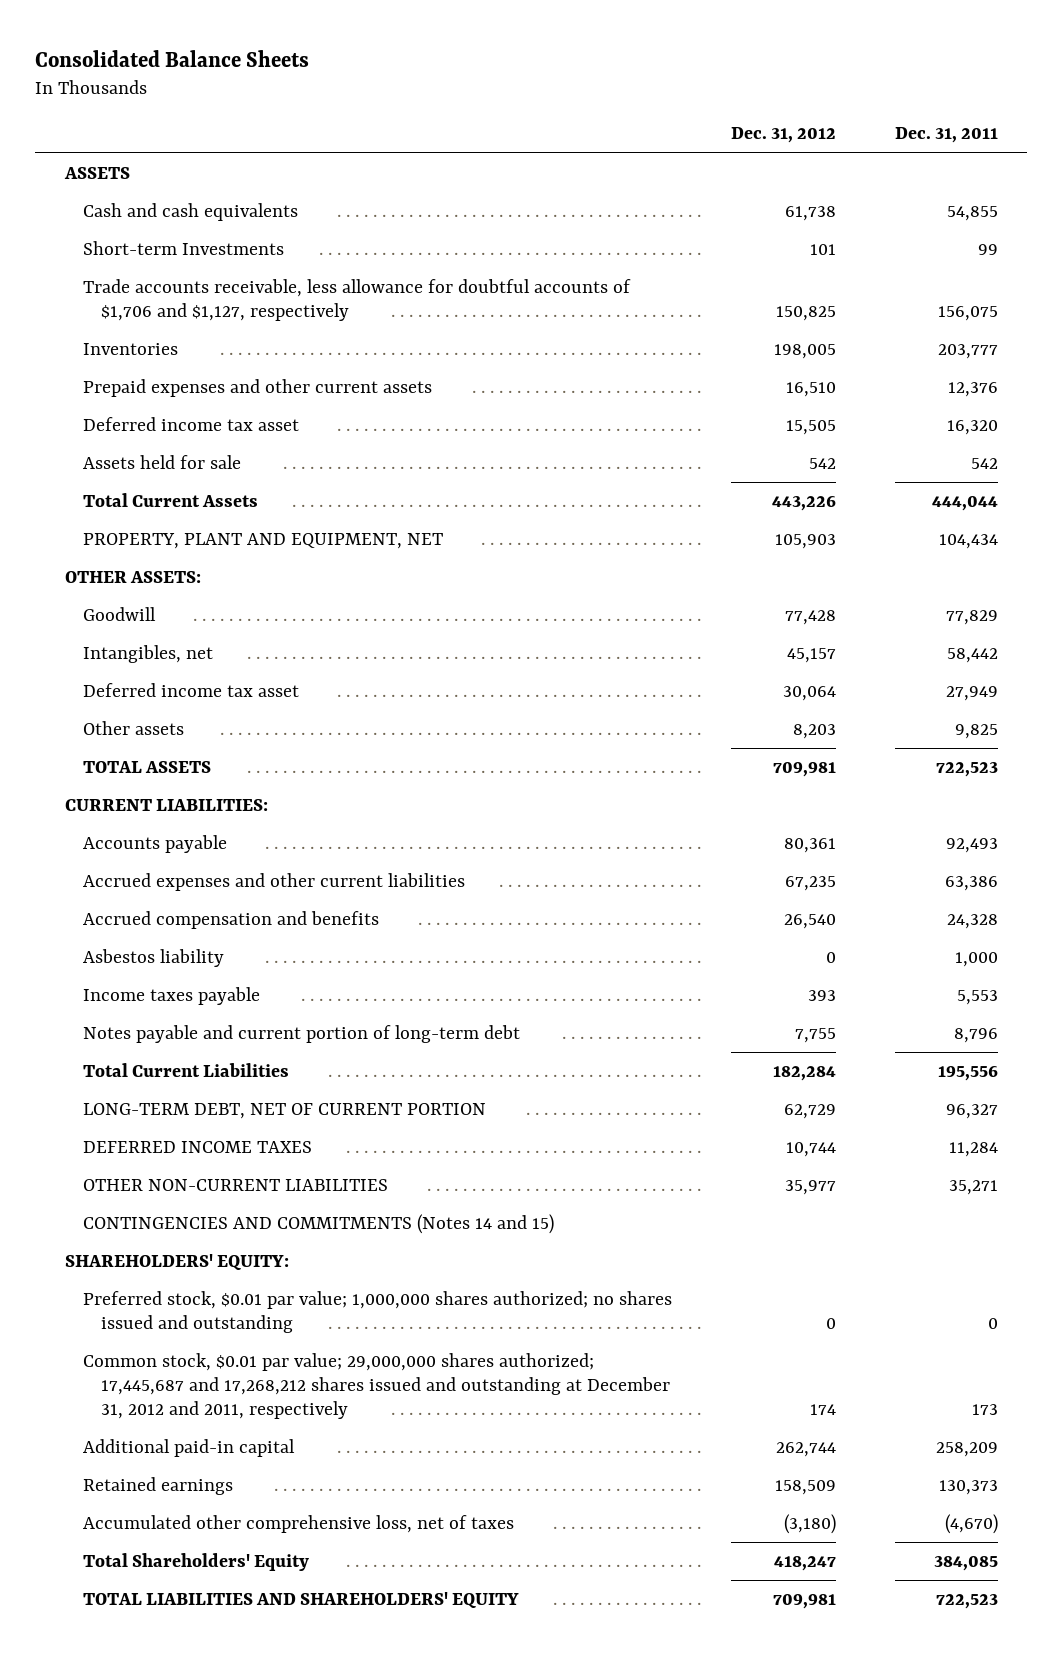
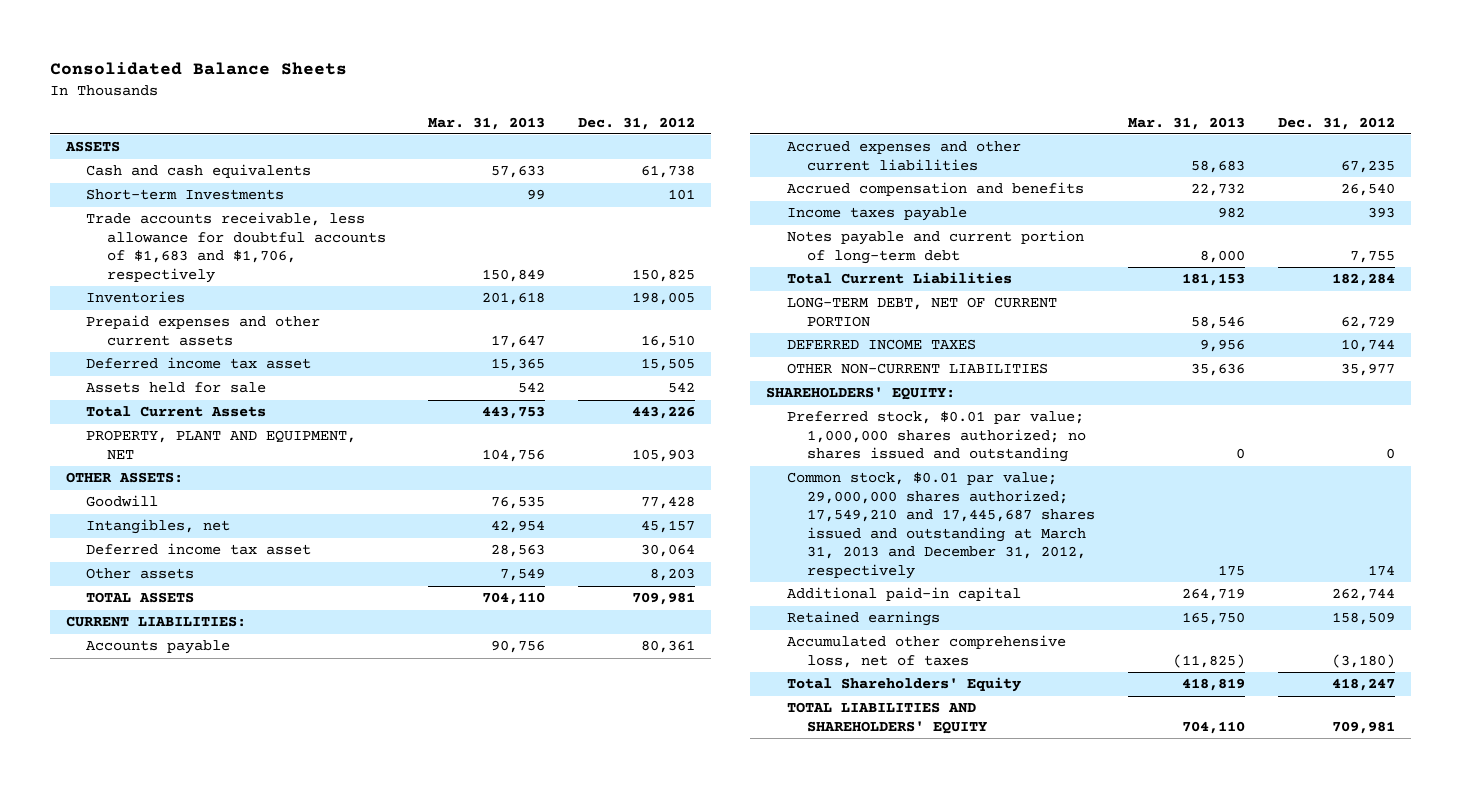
[894,127,998,144] Dec. 31, 2011 -> none
none -> [427,116,545,130] Mar. 31, 2013
[82,278,631,321] Trade accounts receivable, less allowance for doubtful accounts of $1,706 and $1,127, respectively -> [86,212,386,283] Trade accounts receivable, less allowance for doubtful accounts of $1,683 and $1,706, respectively
[82,948,224,967] Asbestos liability -> none
[82,1213,554,1234] CONTINGENCIES AND COMMITMENTS (Notes 14 and 15) -> none
[82,1352,671,1419] Common stock, $0.01 par value; 29,000,000 shares authorized; 17,445,687 and 17,268,212 shares issued and outstanding at December 31, 2012 and 2011, respectively -> [786,472,1095,579] Common stock, $0.01 par value; 29,000,000 shares authorized; 17,549,210 and 17,445,687 shares issued and outstanding at March 31, 2013 and December 31, 2012, respectively

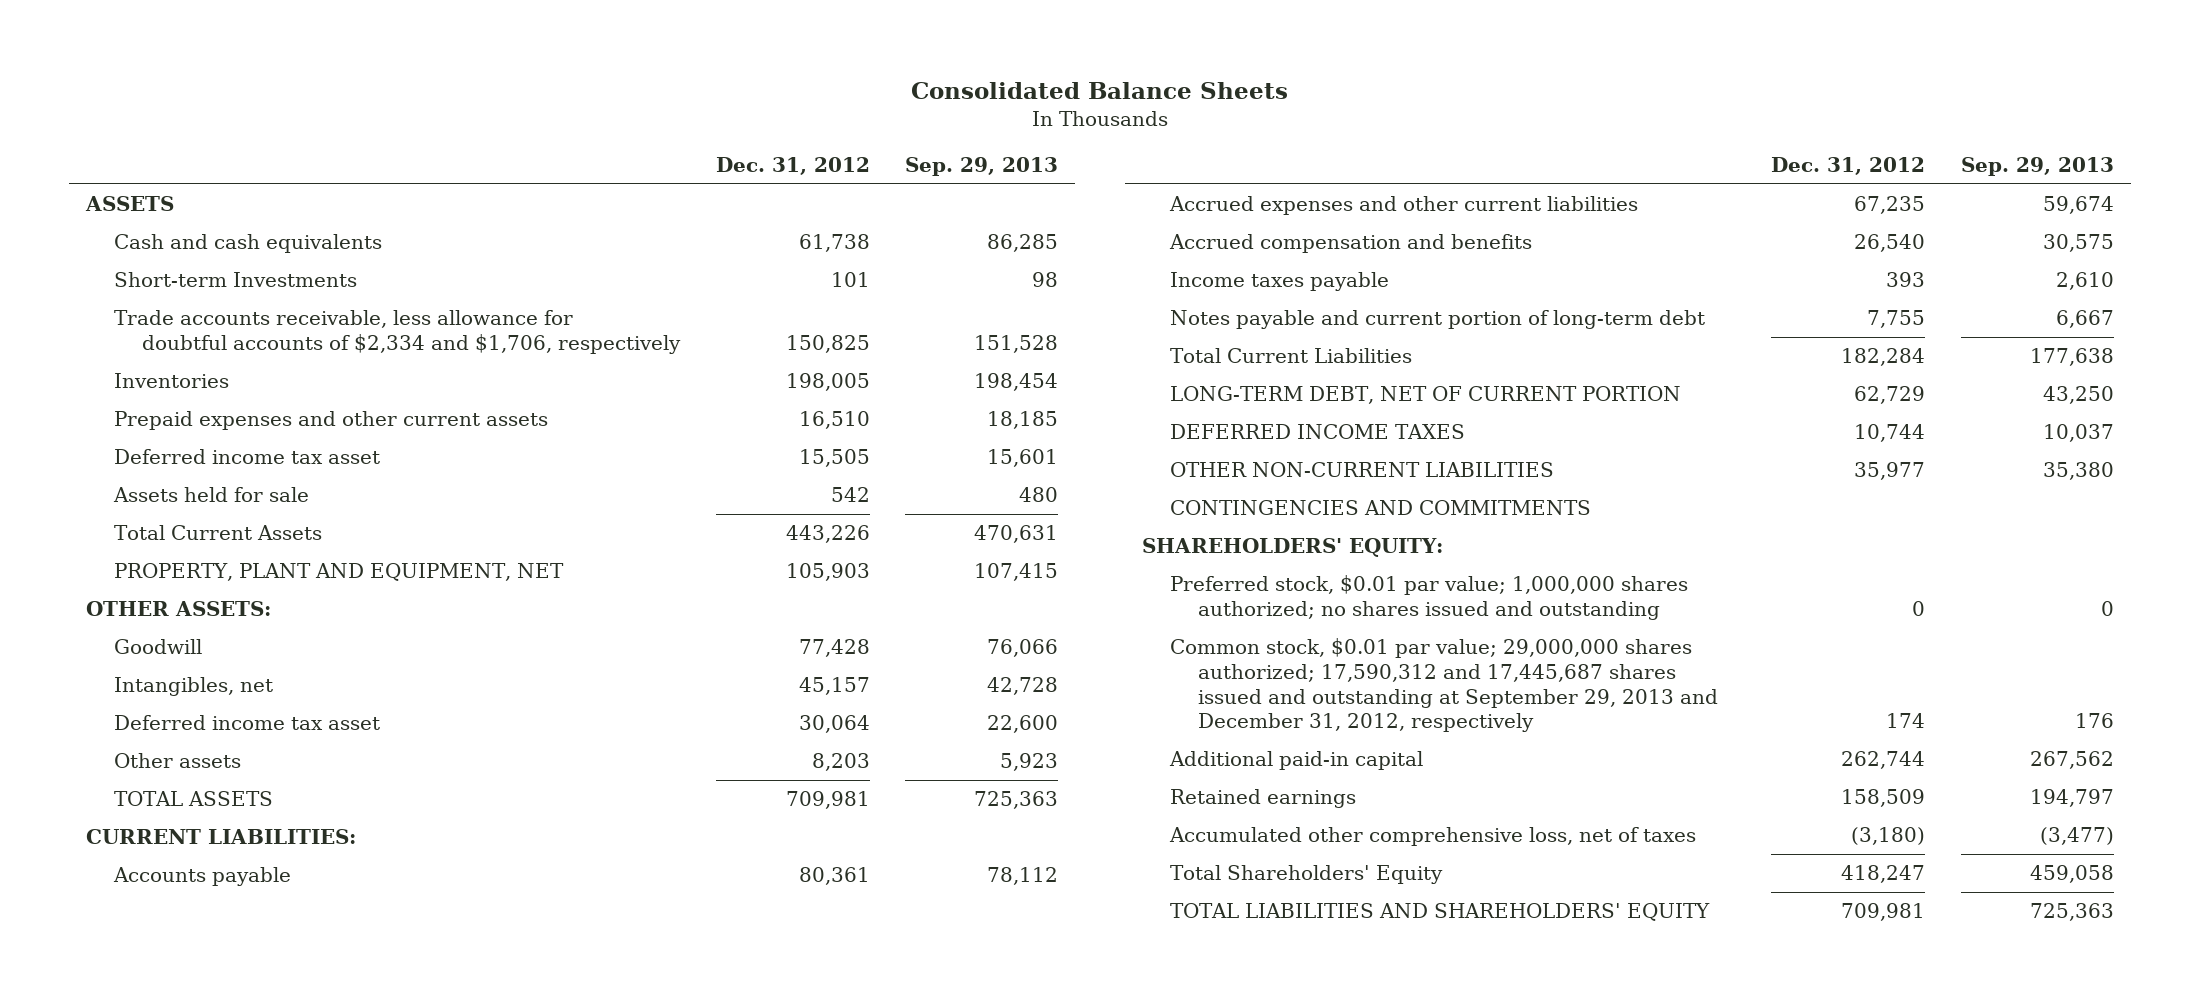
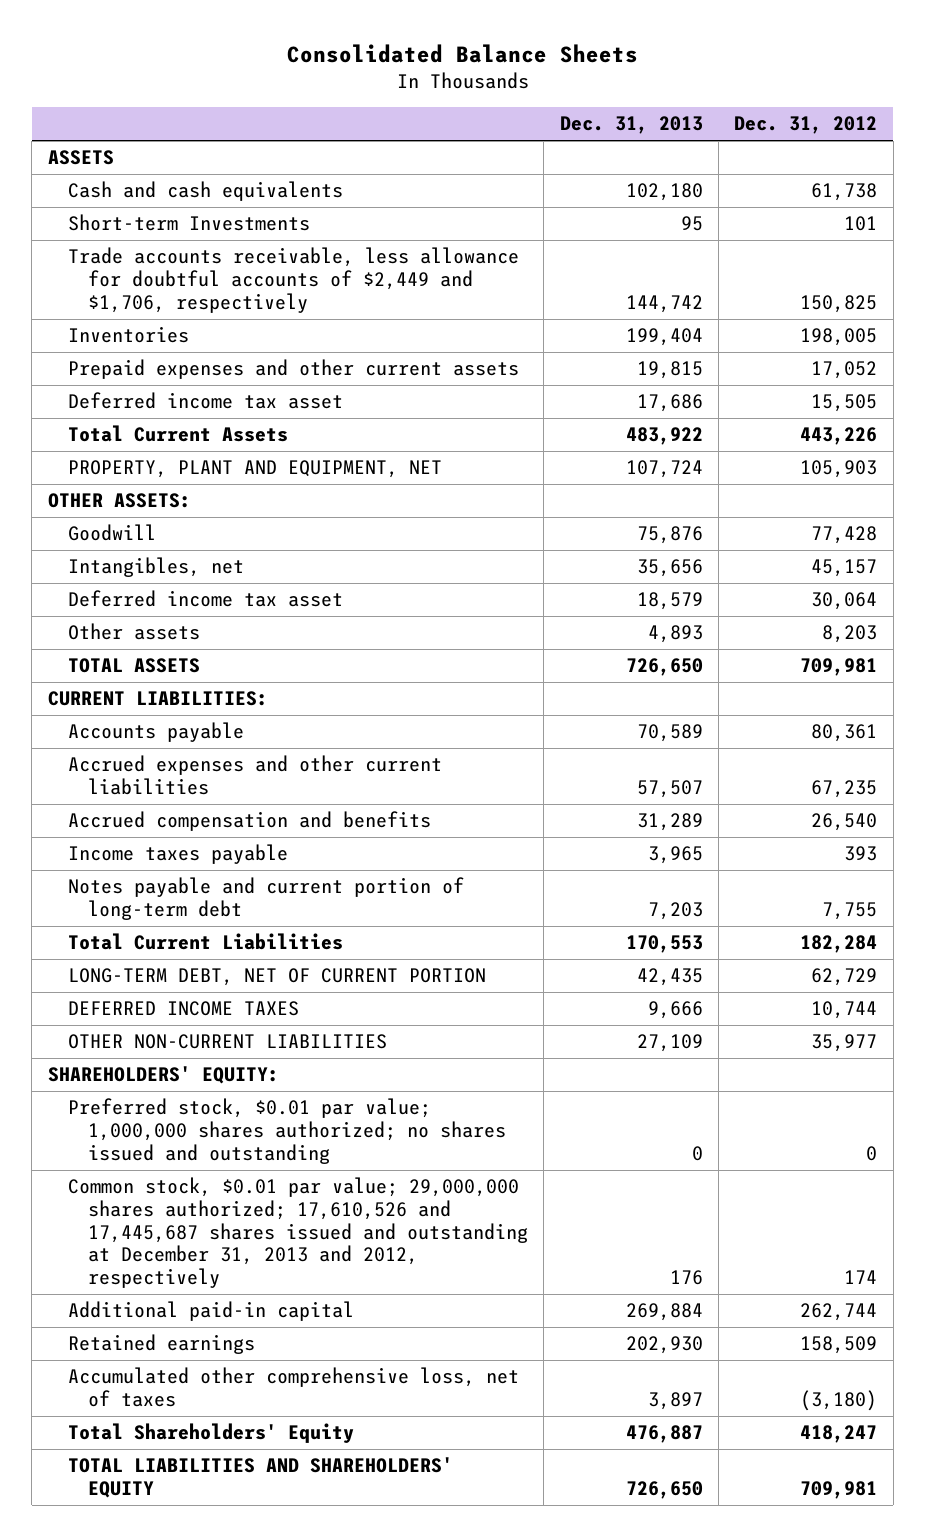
[904,157,1058,177] Sep. 29, 2013 -> none
none -> [559,116,703,135] Dec. 31, 2013
[114,310,682,354] Trade accounts receivable, less allowance for doubtful accounts of $2,334 and $1,706, respectively -> [67,247,519,313] Trade accounts receivable, less allowance for doubtful accounts of $2,449 and $1,706, respectively
[798,411,870,430] 16,510 -> [811,361,878,380] 17,052
[113,487,310,503] Assets held for sale -> none
[1170,500,1592,516] CONTINGENCIES AND COMMITMENTS -> none
[1170,638,1719,733] Common stock, $0.01 par value; 29,000,000 shares authorized; 17,590,312 and 17,445,687 shares issued and outstanding at September 29, 2013 and December 31, 2012, respectively -> [67,1177,529,1288] Common stock, $0.01 par value; 29,000,000 shares authorized; 17,610,526 and 17,445,687 shares issued and outstanding at December 31, 2013 and 2012, respectively

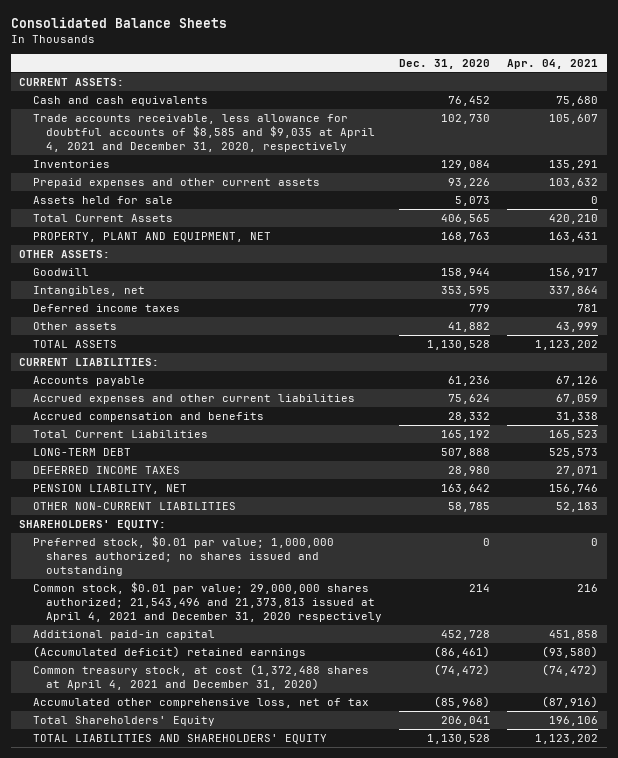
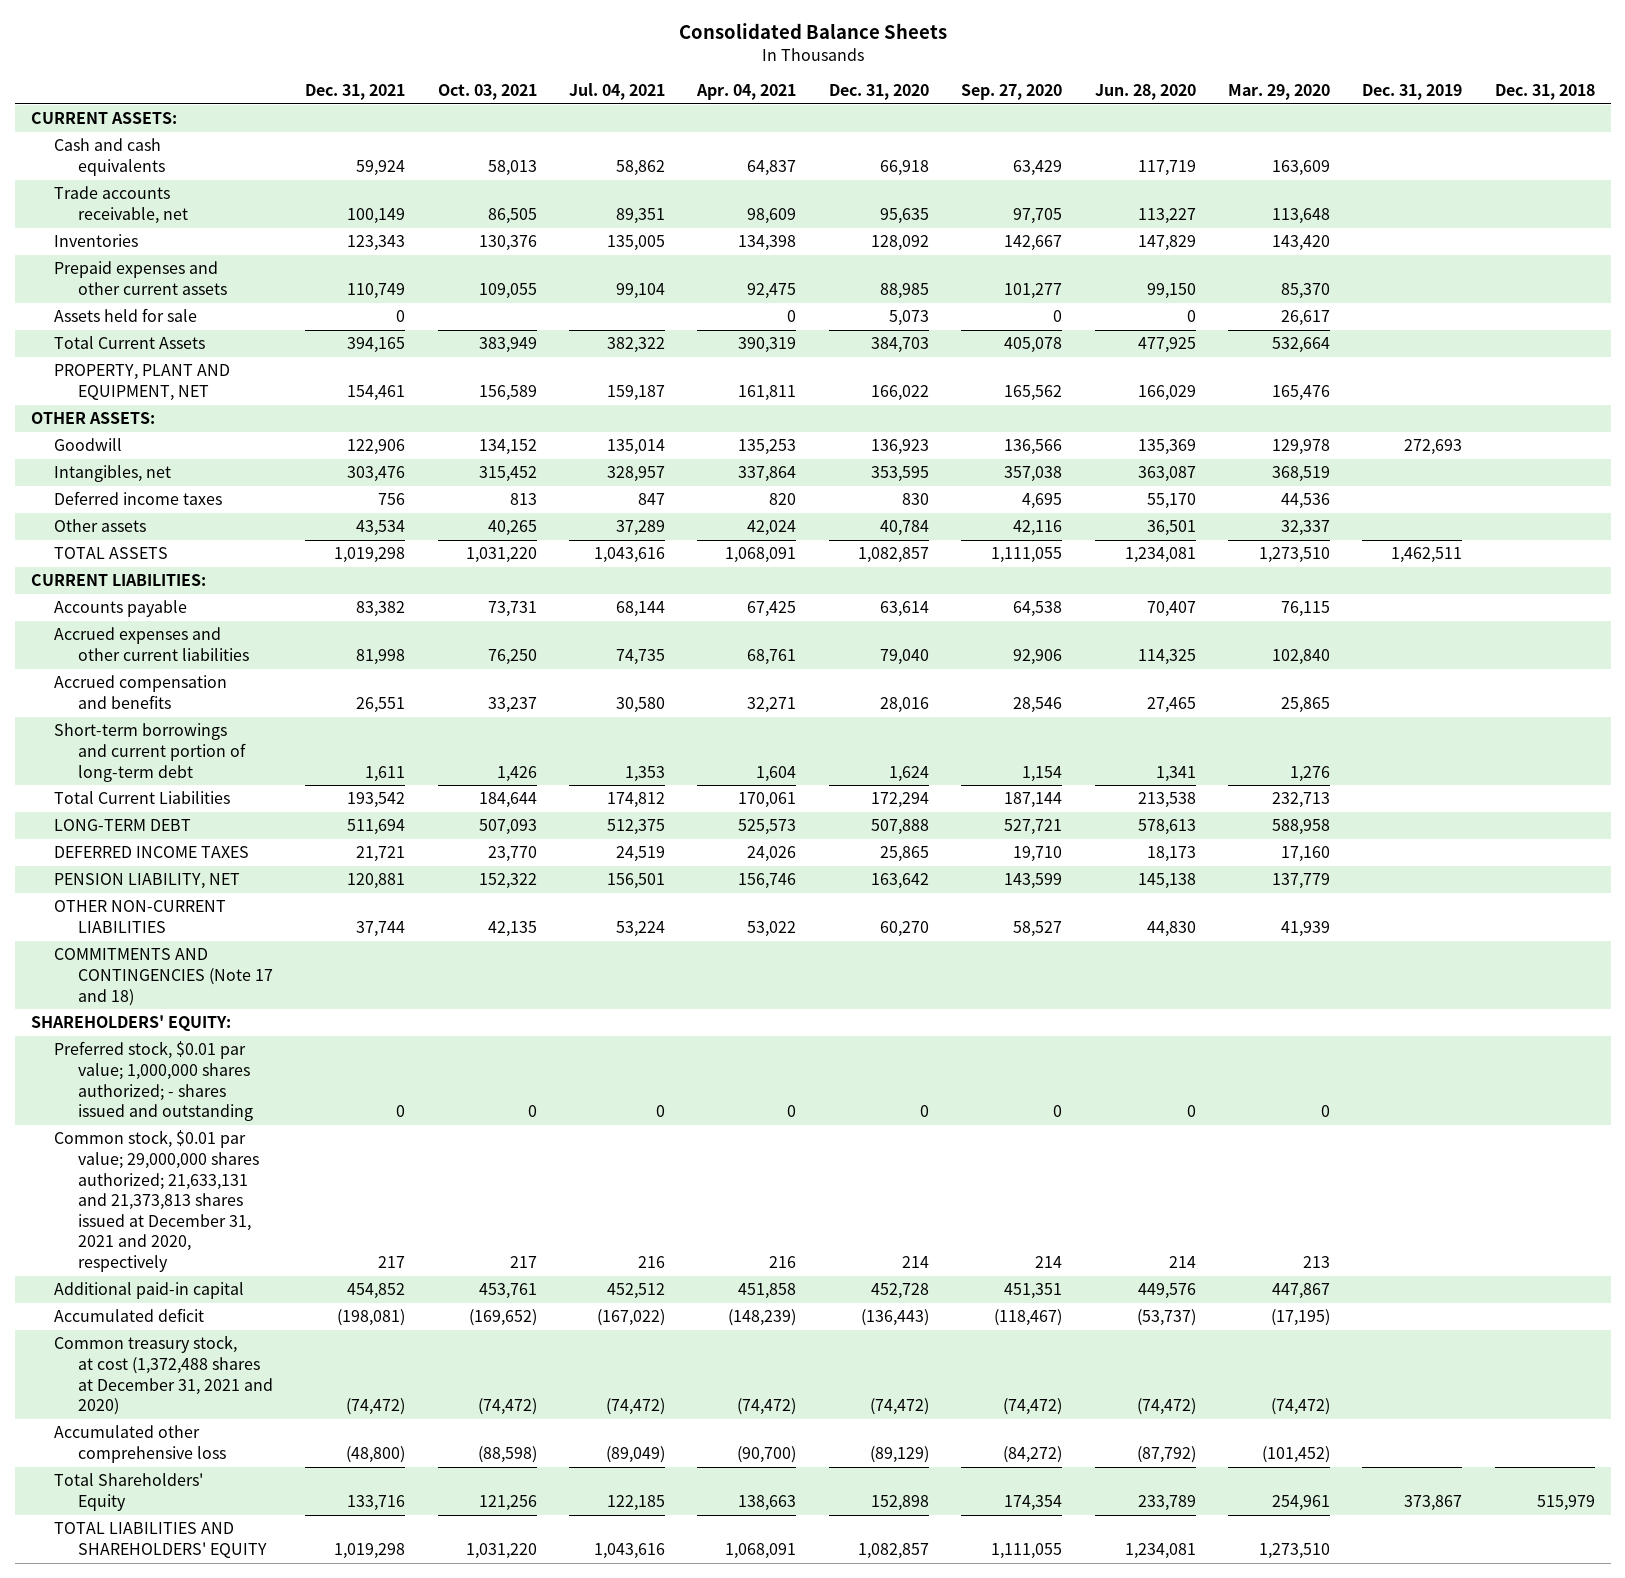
none -> [305,83,406,100] Dec. 31, 2021
none -> [437,83,537,100] Oct. 03, 2021
none -> [569,82,666,100] Jul. 04, 2021
none -> [961,83,1063,100] Sep. 27, 2020
none -> [1094,83,1196,100] Jun. 28, 2020
none -> [1227,83,1330,100] Mar. 29, 2020
none -> [1362,83,1463,100] Dec. 31, 2019
none -> [1494,83,1595,100] Dec. 31, 2018
[32,113,375,153] Trade accounts receivable, less allowance for doubtful accounts of $8,585 and $9,035 at April 4, 2021 and December 31, 2020, respectively -> none
[447,95,490,106] 76,452 -> [879,159,929,176] 66,918
[556,95,599,106] 75,680 -> [747,159,797,176] 64,837
none -> [54,186,189,224] Trade accounts receivable, net
[440,159,490,170] 129,084 -> [870,235,929,252] 128,092
[549,159,599,170] 135,291 -> [738,235,797,252] 134,398
[447,177,490,188] 93,226 -> [879,282,929,299] 88,985
[549,177,599,188] 103,632 -> [747,282,797,299] 92,475
[440,213,490,224] 406,565 -> [870,337,929,354] 384,703
[549,213,599,224] 420,210 -> [738,337,797,354] 390,319
[440,231,490,242] 168,763 -> [870,384,929,401] 166,022
[549,231,599,242] 163,431 -> [738,384,797,401] 161,811
[440,267,490,278] 158,944 -> [870,439,929,456] 136,923
[549,267,599,278] 156,917 -> [738,439,797,456] 135,253
[468,303,490,312] 779 -> [901,493,929,506] 830
[577,303,599,312] 781 -> [769,493,797,506] 820
[447,321,490,332] 41,882 -> [879,520,929,537] 40,784
[556,321,599,332] 43,999 -> [747,520,797,537] 42,024
[426,339,490,350] 1,130,528 -> [857,547,929,564] 1,082,857
[535,339,599,350] 1,123,202 -> [725,547,797,564] 1,068,091
[447,375,490,386] 61,236 -> [879,601,929,618] 63,614
[556,375,599,386] 67,126 -> [747,601,797,618] 67,425
[447,393,490,404] 75,624 -> [879,648,929,665] 79,040
[556,393,599,404] 67,059 -> [747,648,797,665] 68,761
[447,411,490,422] 28,332 -> [879,696,929,713] 28,016
[556,411,599,422] 31,338 -> [747,696,797,713] 32,271
none -> [54,723,247,782] Short-term borrowings and current portion of long-term debt
[440,429,490,440] 165,192 -> [870,792,929,809] 172,294
[549,429,599,440] 165,523 -> [738,792,797,809] 170,061
[447,465,490,476] 28,980 -> [879,846,929,863] 25,865
[556,465,599,476] 27,071 -> [747,846,797,863] 24,026
[447,501,490,512] 58,785 -> [879,920,929,937] 60,270
[556,501,599,512] 52,183 -> [747,920,797,937] 53,022
none -> [54,948,274,1006] COMMITMENTS AND CONTINGENCIES (Note 17 and 18)
[32,535,334,577] Preferred stock, $0.01 par value; 1,000,000 shares authorized; no shares issued and outstanding -> [54,1041,254,1122] Preferred stock, $0.01 par value; 1,000,000 shares authorized; - shares issued and outstanding
[32,581,382,623] Common stock, $0.01 par value; 29,000,000 shares authorized; 21,543,496 and 21,373,813 issued at April 4, 2021 and December 31, 2020 respectively -> [54,1130,260,1272] Common stock, $0.01 par value; 29,000,000 shares authorized; 21,633,131 and 21,373,813 shares issued at December 31, 2021 and 2020, respectively
[32,645,306,658] (Accumulated deficit) retained earnings -> [54,1308,205,1323] Accumulated deficit
[433,645,490,658] (86,461) -> [860,1309,929,1327] (136,443)
[542,645,599,658] (93,580) -> [728,1309,797,1327] (148,239)
[32,663,369,691] Common treasury stock, at cost (1,372,488 shares at April 4, 2021 and December 31, 2020) -> [54,1335,274,1416] Common treasury stock, at cost (1,372,488 shares at December 31, 2021 and 2020)
[32,697,369,708] Accumulated other comprehensive loss, net of tax -> [54,1425,227,1463] Accumulated other comprehensive loss
[433,695,490,708] (85,968) -> [869,1445,929,1463] (89,129)
[542,695,599,708] (87,916) -> [737,1445,797,1463] (90,700)
[440,715,490,726] 206,041 -> [870,1494,929,1511] 152,898
[549,715,599,726] 196,106 -> [738,1494,797,1511] 138,663
[426,733,490,744] 1,130,528 -> [857,1542,929,1559] 1,082,857
[535,733,599,744] 1,123,202 -> [725,1542,797,1559] 1,068,091

